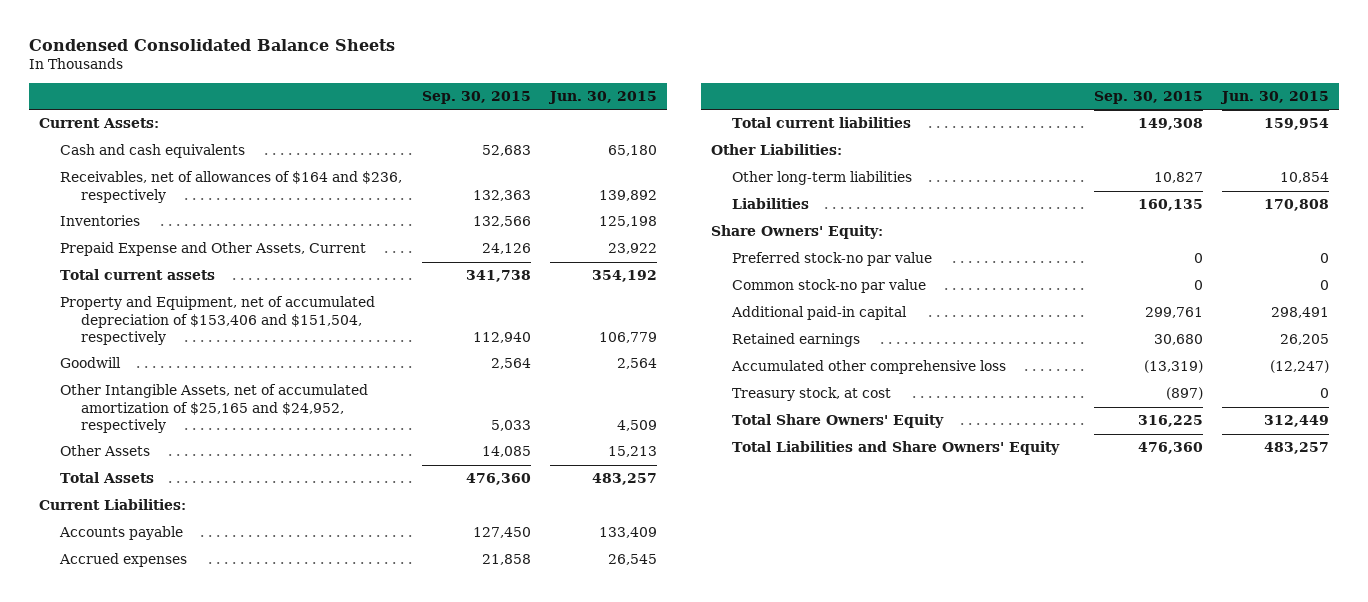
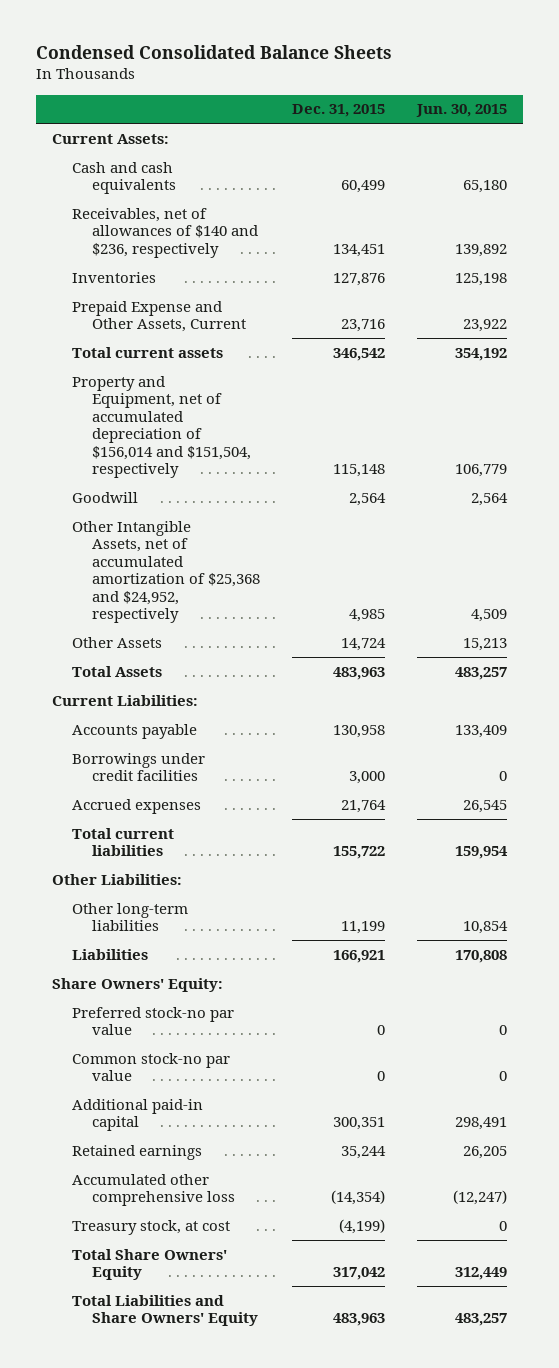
[421,91,531,105] Sep. 30, 2015 -> none
none -> [291,104,385,118] Dec. 31, 2015
[60,171,403,203] Receivables, net of allowances of $164 and $236, respectively -> [71,207,258,258] Receivables, net of allowances of $140 and $236, respectively
[60,296,376,345] Property and Equipment, net of accumulated depreciation of $153,406 and $151,504, respectively -> [71,375,251,479] Property and Equipment, net of accumulated depreciation of $156,014 and $151,504, respectively
[60,384,369,433] Other Intangible Assets, net of accumulated amortization of $25,165 and $24,952, respectively -> [71,520,260,624] Other Intangible Assets, net of accumulated amortization of $25,368 and $24,952, respectively
none -> [71,752,205,782] Borrowings under credit facilities

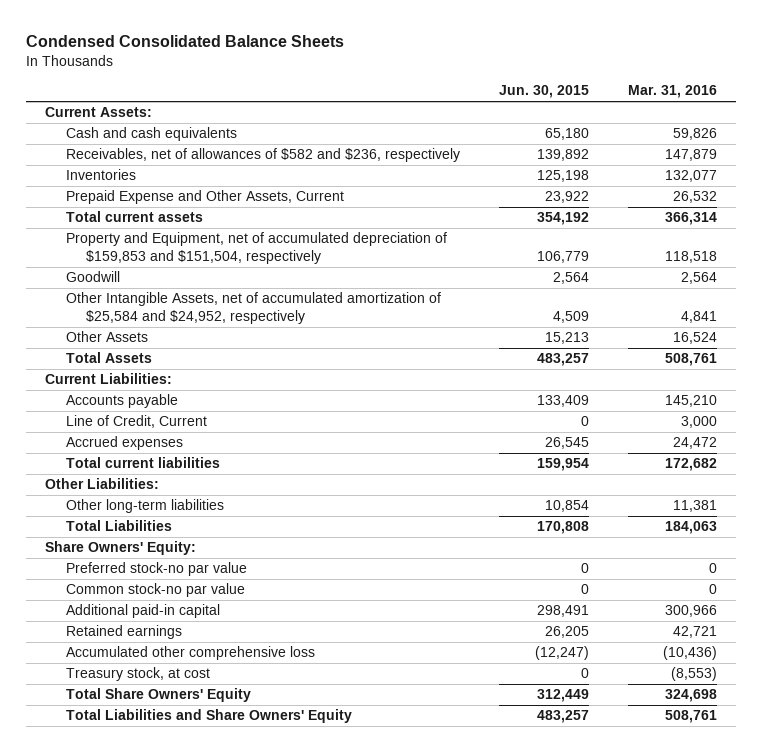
[291,104,385,118] Dec. 31, 2015 -> none
none -> [627,85,717,99] Mar. 31, 2016
[71,207,258,258] Receivables, net of allowances of $140 and $236, respectively -> [65,148,460,163] Receivables, net of allowances of $582 and $236, respectively
[71,375,251,479] Property and Equipment, net of accumulated depreciation of $156,014 and $151,504, respectively -> [65,232,447,264] Property and Equipment, net of accumulated depreciation of $159,853 and $151,504, respectively
[71,520,260,624] Other Intangible Assets, net of accumulated amortization of $25,368 and $24,952, respectively -> [65,292,441,324] Other Intangible Assets, net of accumulated amortization of $25,584 and $24,952, respectively
[71,752,205,782] Borrowings under credit facilities -> none
none -> [65,415,207,429] Line of Credit, Current
[71,948,148,960] Liabilities -> [65,520,172,532] Total Liabilities

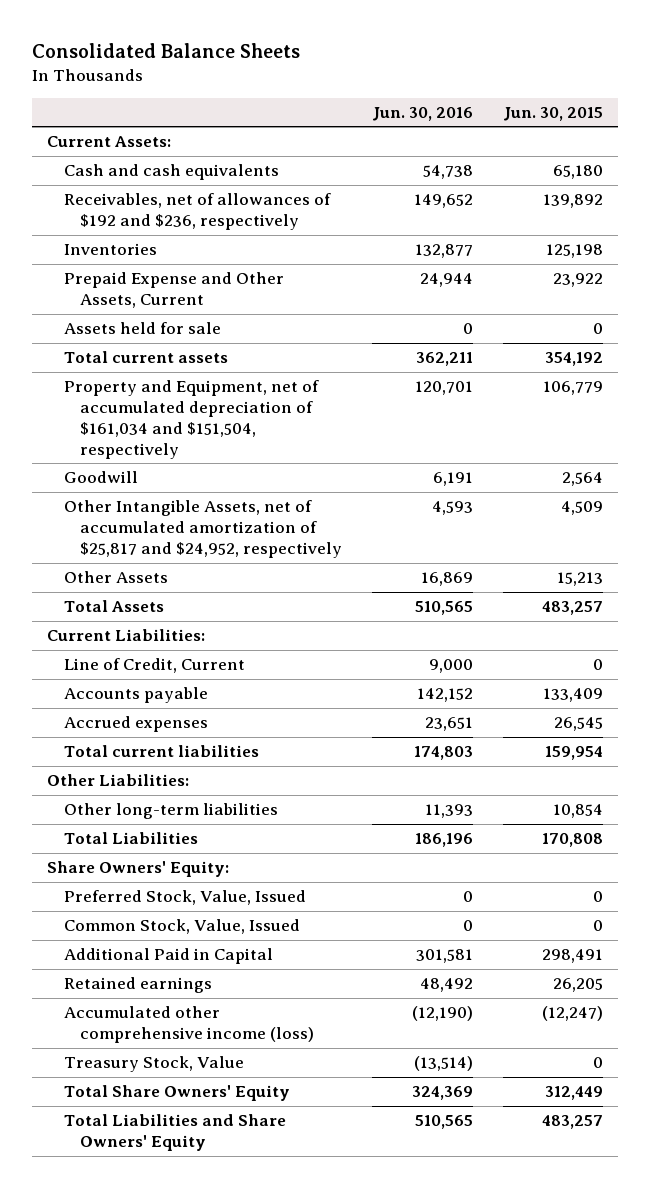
[25,35,344,48] Condensed Consolidated Balance Sheets -> [32,43,301,59] Consolidated Balance Sheets
[627,85,717,99] Mar. 31, 2016 -> none
none -> [372,106,474,121] Jun. 30, 2016
[65,148,460,163] Receivables, net of allowances of $582 and $236, respectively -> [63,193,331,231] Receivables, net of allowances of $192 and $236, respectively
none -> [63,322,221,335] Assets held for sale
[65,232,447,264] Property and Equipment, net of accumulated depreciation of $159,853 and $151,504, respectively -> [63,380,319,459] Property and Equipment, net of accumulated depreciation of $161,034 and $151,504, respectively
[65,292,441,324] Other Intangible Assets, net of accumulated amortization of $25,584 and $24,952, respectively -> [63,500,343,559] Other Intangible Assets, net of accumulated amortization of $25,817 and $24,952, respectively
[65,394,178,409] Accounts payable -> [63,687,208,704] Accounts payable
[65,562,247,577] Preferred stock-no par value -> [63,890,306,906] Preferred Stock, Value, Issued
[65,583,245,598] Common stock-no par value -> [63,919,300,935] Common Stock, Value, Issued
[65,604,220,619] Additional paid-in capital -> [63,948,273,965] Additional Paid in Capital
[65,646,315,661] Accumulated other comprehensive loss -> [63,1006,315,1044] Accumulated other comprehensive income (loss)
[65,667,210,682] Treasury stock, at cost -> [63,1056,244,1073] Treasury Stock, Value

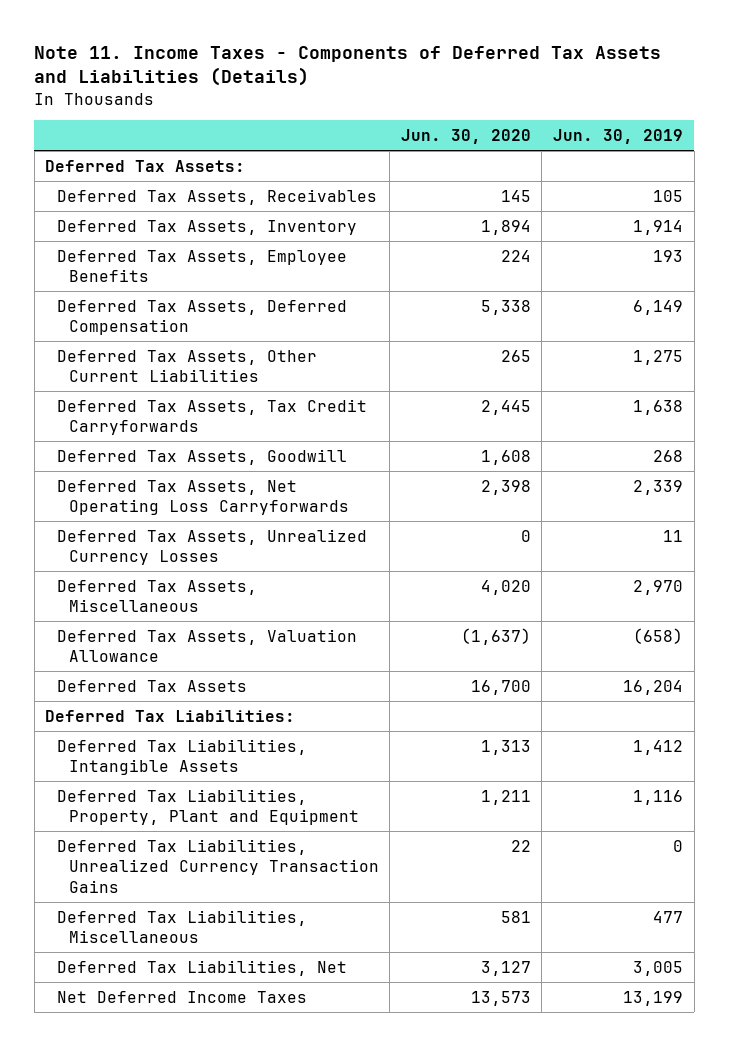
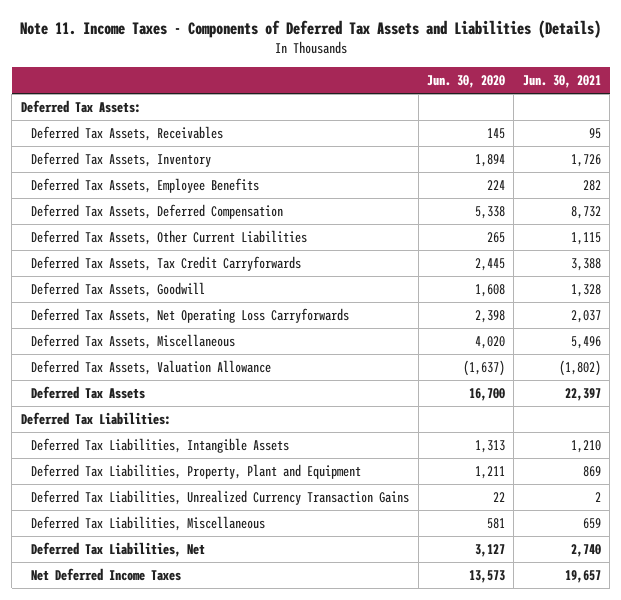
[553,129,684,145] Jun. 30, 2019 -> none
none -> [522,75,601,89] Jun. 30, 2021
[57,528,368,566] Deferred Tax Assets, Unrealized Currency Losses -> none

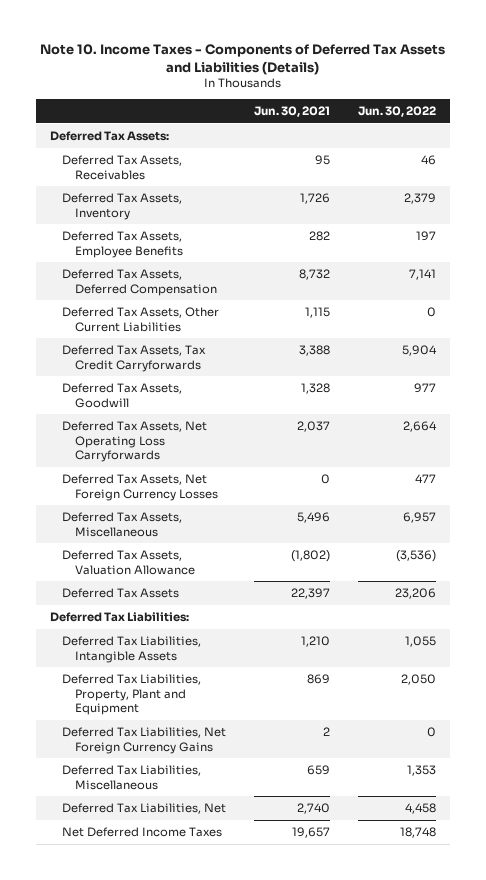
[19,19,601,38] Note 11. Income Taxes - Components of Deferred Tax Assets and Liabilities (Details) -> [40,44,446,75] Note 10. Income Taxes - Components of Deferred Tax Assets and Liabilities (Details)
[427,75,506,89] Jun. 30, 2020 -> none
none -> [358,105,437,117] Jun. 30, 2022
none -> [62,474,218,501] Deferred Tax Assets, Net Foreign Currency Losses
[31,489,410,505] Deferred Tax Liabilities, Unrealized Currency Transaction Gains -> [62,727,227,754] Deferred Tax Liabilities, Net Foreign Currency Gains

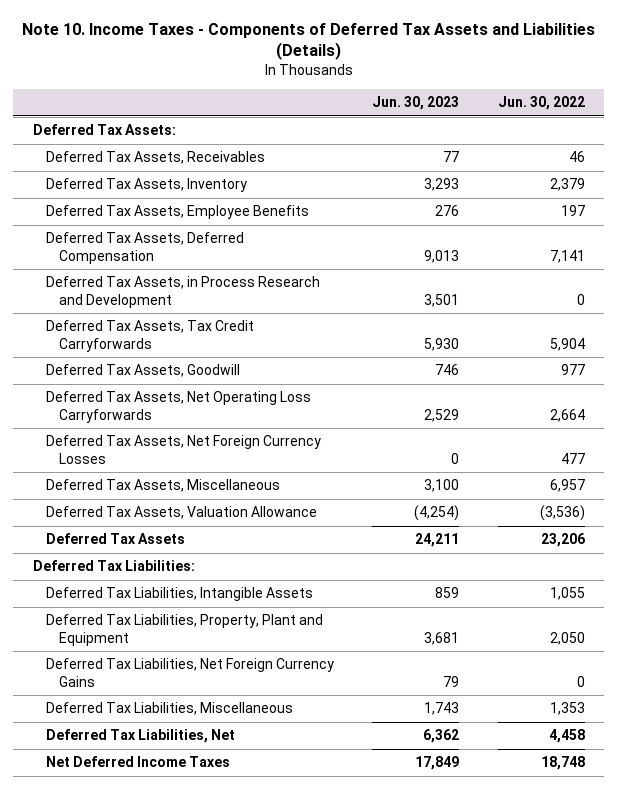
[254,105,331,117] Jun. 30, 2021 -> none
none -> [372,96,460,111] Jun. 30, 2023
[62,307,220,332] Deferred Tax Assets, Other Current Liabilities -> none
none -> [45,276,320,308] Deferred Tax Assets, in Process Research and Development

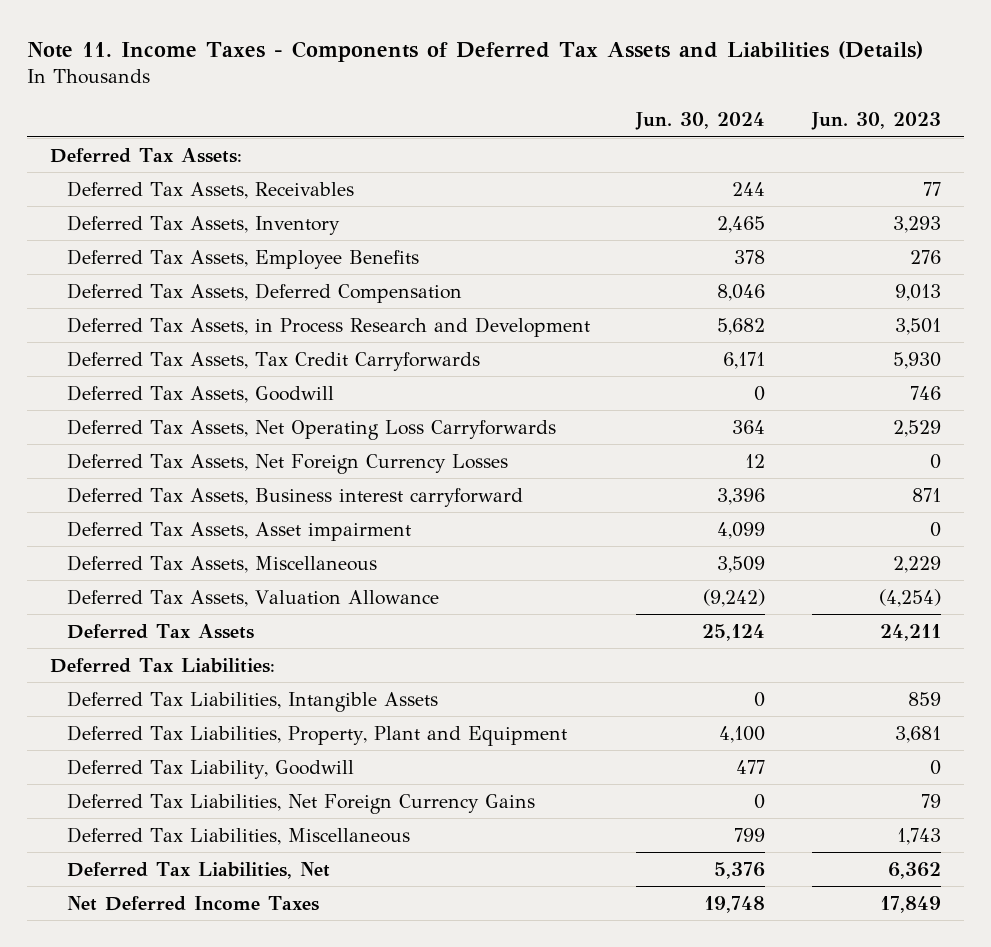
[21,22,595,61] Note 10. Income Taxes - Components of Deferred Tax Assets and Liabilities (Details) -> [26,40,923,62] Note 11. Income Taxes - Components of Deferred Tax Assets and Liabilities (Details)
[497,96,585,111] Jun. 30, 2022 -> none
none -> [635,112,766,131] Jun. 30, 2024
none -> [66,486,523,507] Deferred Tax Assets, Business interest carryforward
none -> [66,520,411,541] Deferred Tax Assets, Asset impairment
[424,479,460,493] 3,100 -> [892,555,941,573] 2,229
none -> [66,758,354,779] Deferred Tax Liability, Goodwill

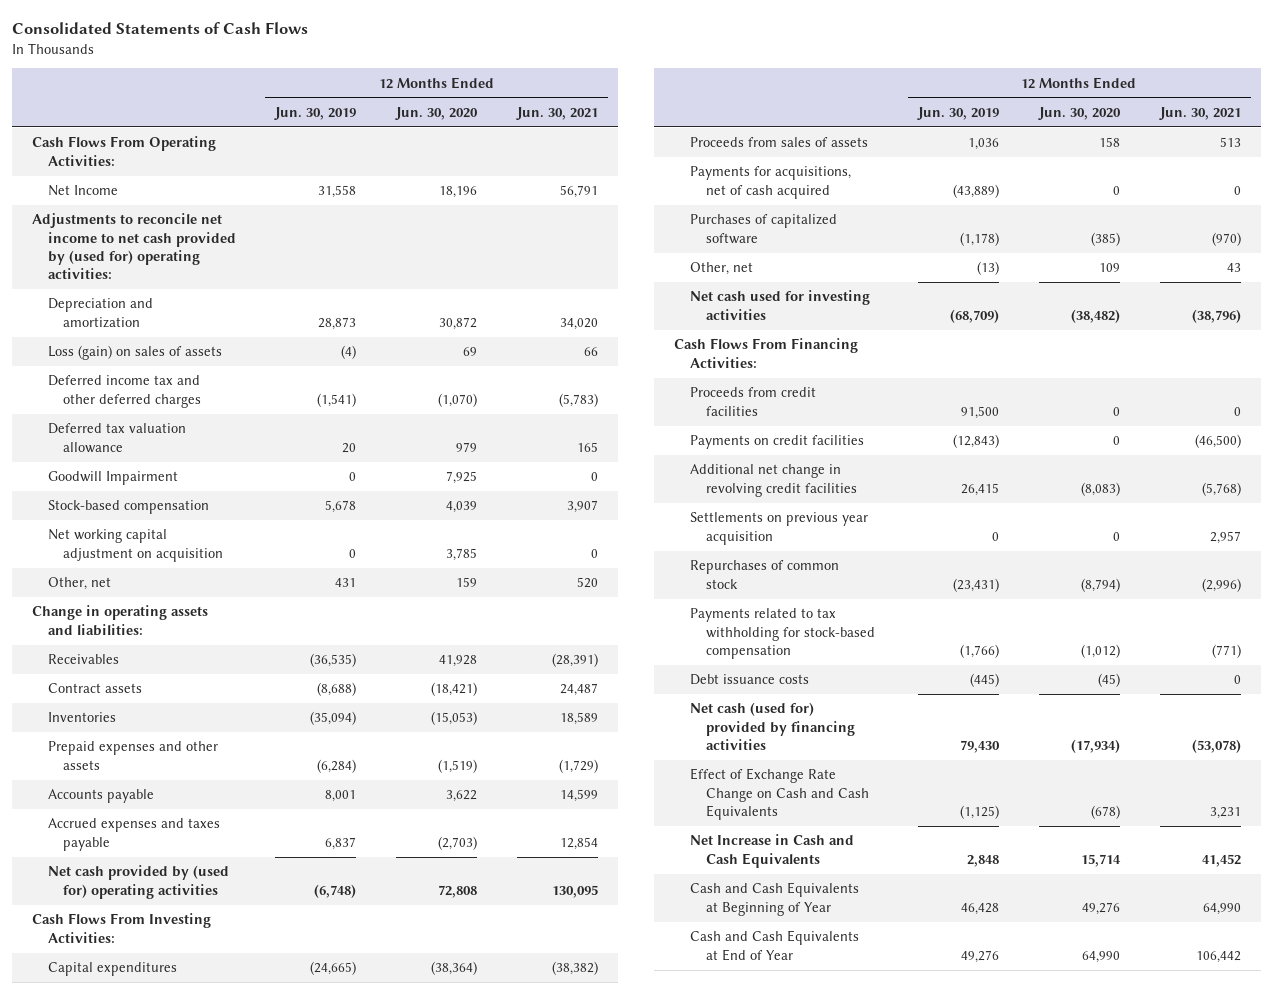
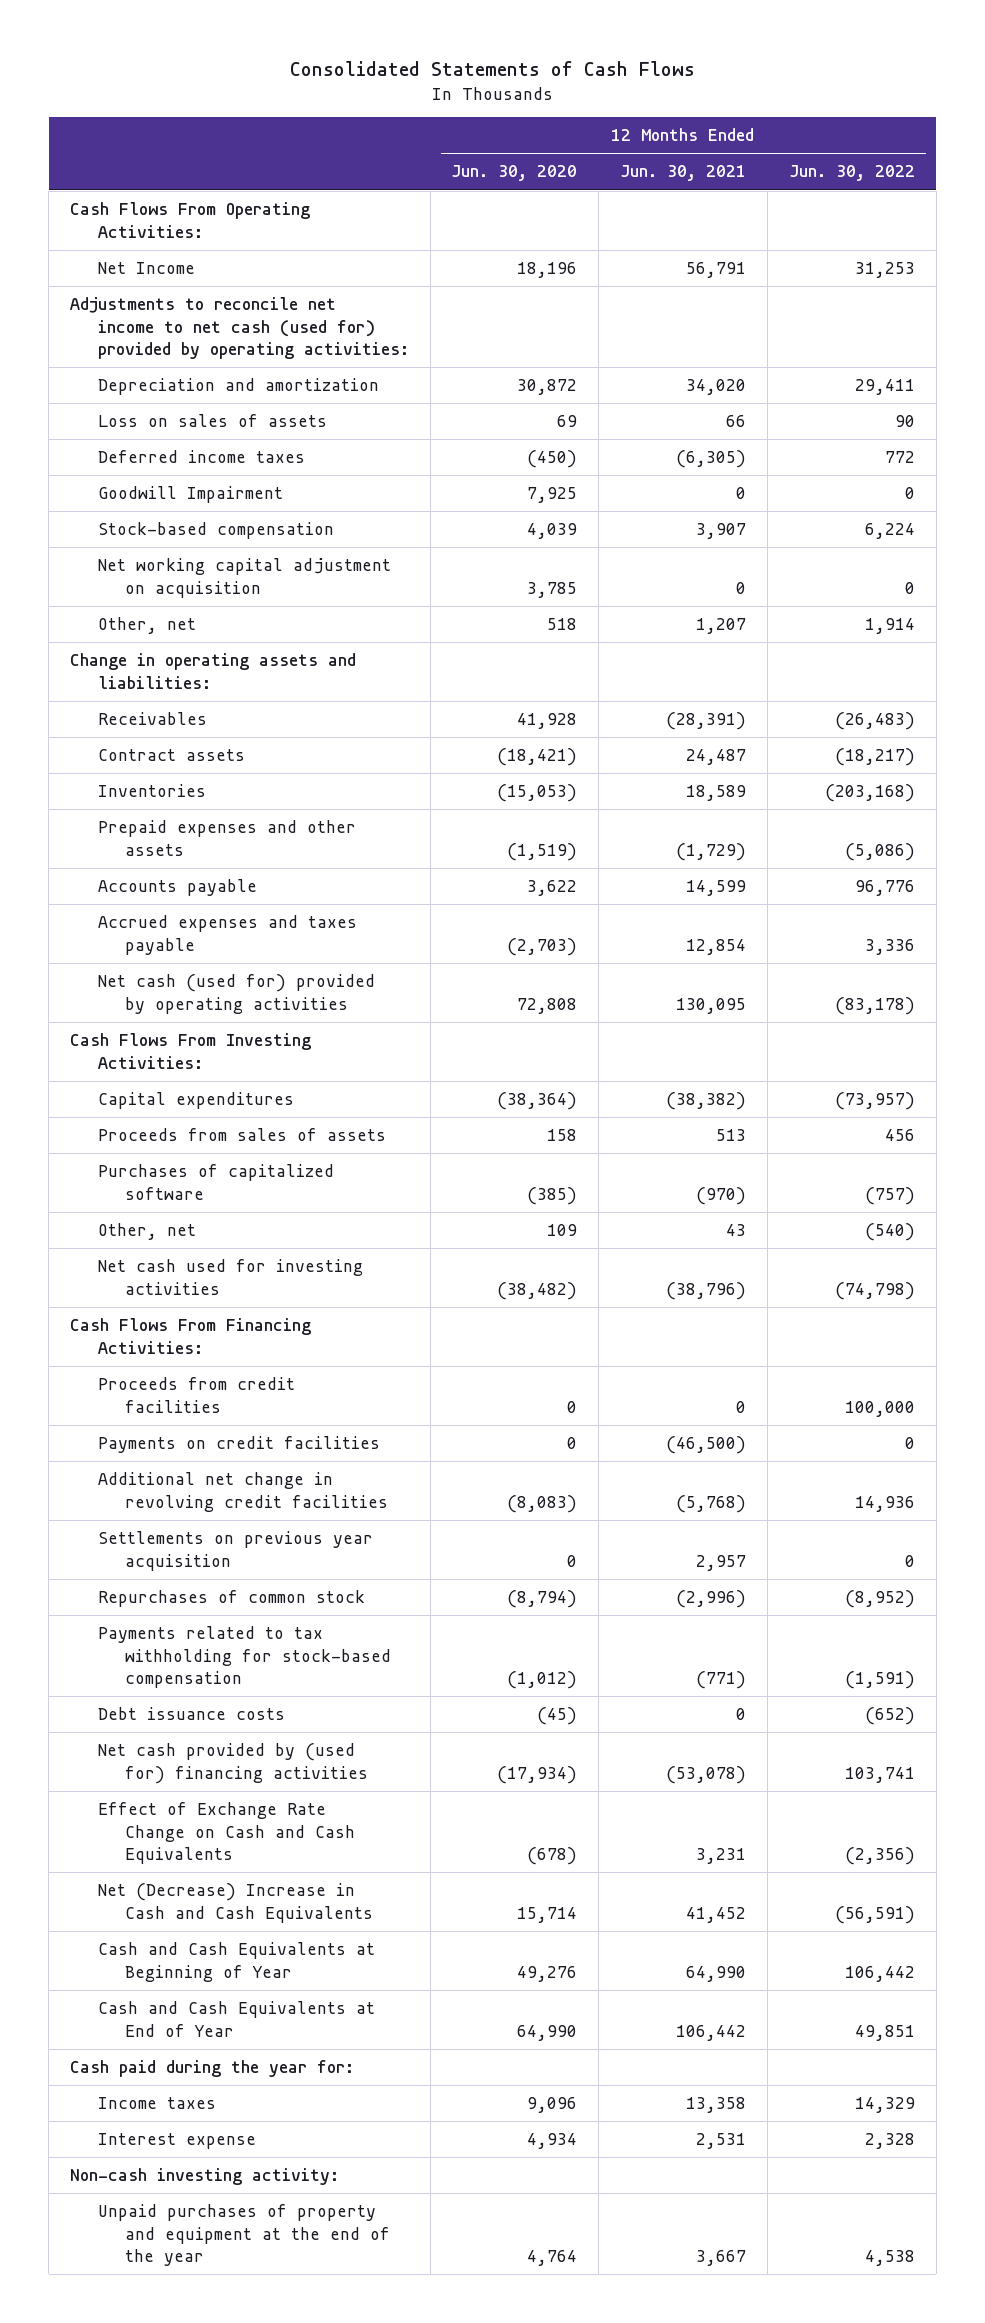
[274,106,357,120] Jun. 30, 2019 -> none
none -> [788,165,915,182] Jun. 30, 2022
[31,213,236,280] Adjustments to reconcile net income to net cash provided by (used for) operating activities: -> [70,297,409,360] Adjustments to reconcile net income to net cash (used for) provided by operating activities:
[47,423,186,453] Deferred tax valuation allowance -> none
[47,345,222,361] Loss (gain) on sales of assets -> [97,414,327,428] Loss on sales of assets
[47,375,202,408] Deferred income tax and other deferred charges -> [97,450,305,464] Deferred income taxes
[438,392,478,407] (1,070) -> [527,450,578,469] (450)
[559,392,599,407] (5,783) -> [676,450,747,469] (6,305)
[456,577,478,588] 159 -> [547,618,578,631] 518
[577,577,599,589] 520 -> [696,618,747,635] 1,207
[47,865,229,899] Net cash provided by (used for) operating activities -> [97,974,375,1014] Net cash (used for) provided by operating activities
[690,166,852,199] Payments for acquisitions, net of cash acquired -> none
[690,702,856,751] Net cash (used for) provided by financing activities -> [97,1743,369,1784] Net cash provided by (used for) financing activities
[690,834,855,868] Net Increase in Cash and Cash Equivalents -> [97,1883,374,1923] Net (Decrease) Increase in Cash and Cash Equivalents
none -> [70,2060,355,2078] Cash paid during the year for:
none -> [97,2097,216,2110] Income taxes
none -> [97,2133,256,2150] Interest expense
none -> [70,2168,340,2186] Non-cash investing activity:
none -> [97,2204,391,2267] Unpaid purchases of property and equipment at the end of the year

